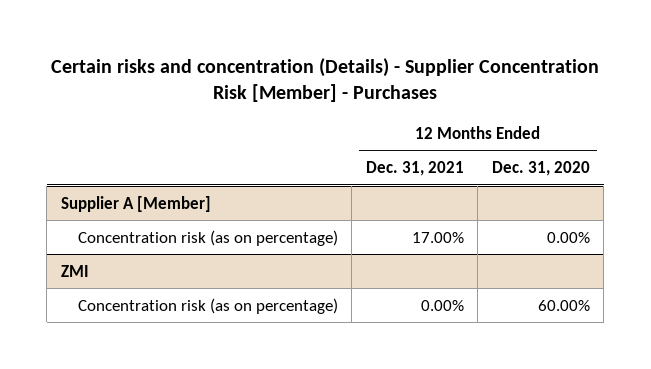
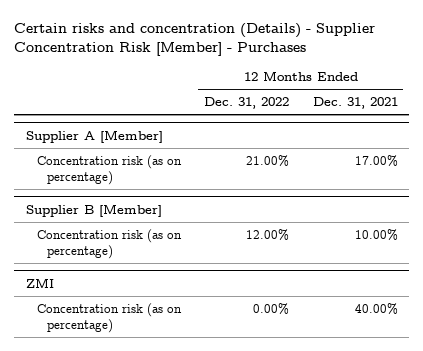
[491,160,590,176] Dec. 31, 2020 -> none
none -> [204,97,290,110] Dec. 31, 2022
none -> [25,203,162,217] Supplier B [Member]
none -> [36,228,182,259] Concentration risk (as on percentage)
[420,299,464,311] 0.00% -> [354,302,398,315] 40.00%

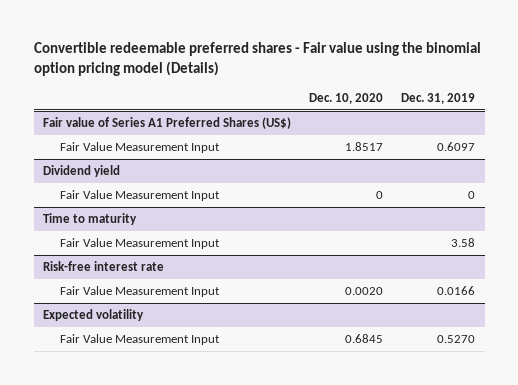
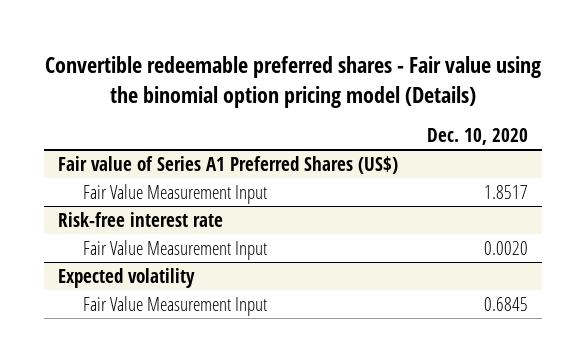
[401,92,476,104] Dec. 31, 2019 -> none
[42,165,120,178] Dividend yield -> none
[60,190,221,202] Fair Value Measurement Input -> none
[42,213,137,226] Time to maturity -> none
[60,238,221,250] Fair Value Measurement Input -> none

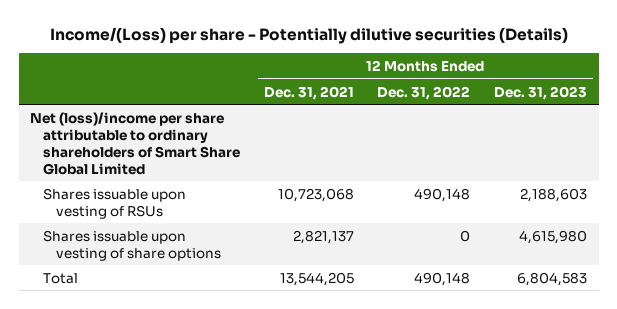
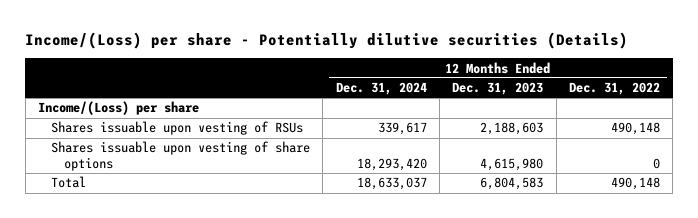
[263,85,354,100] Dec. 31, 2021 -> none
none -> [335,82,427,96] Dec. 31, 2024
[30,111,241,175] Net (loss)/income per share attributable to ordinary shareholders of Smart Share Global Limited -> [37,101,199,116] Income/(Loss) per share

